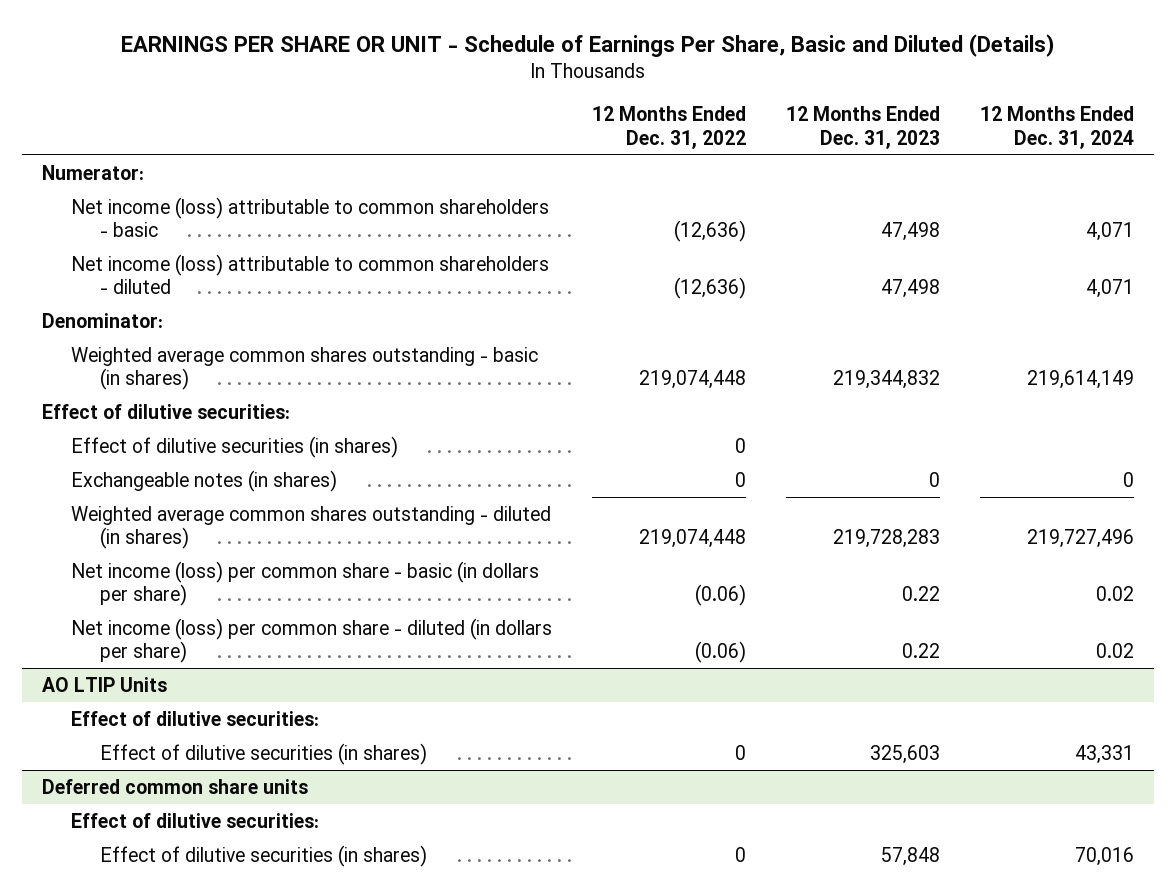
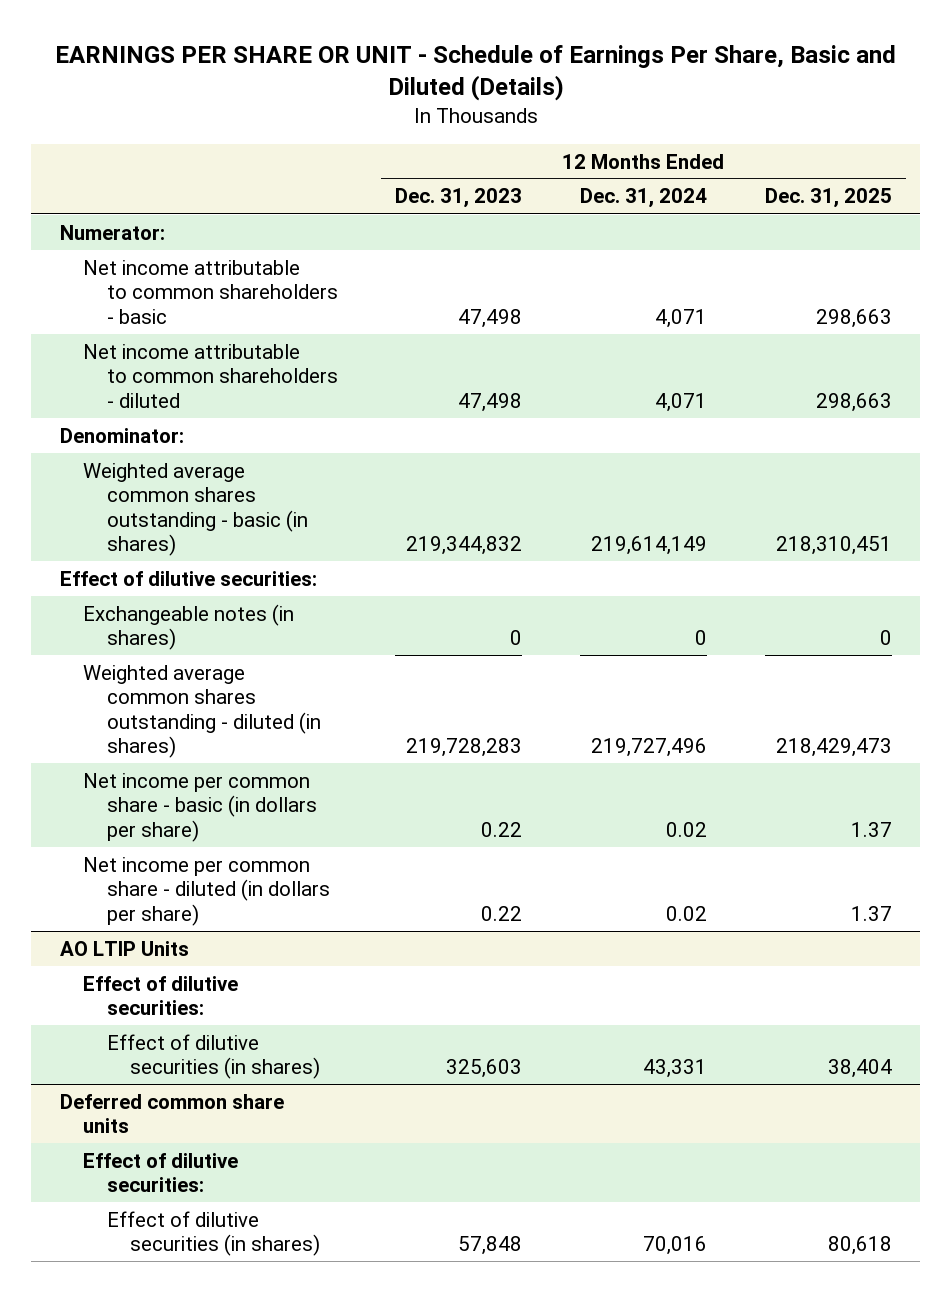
[591,106,746,149] 12 Months Ended Dec. 31, 2022 -> none
none -> [764,188,892,209] Dec. 31, 2025
[70,196,549,238] Net income (loss) attributable to common shareholders - basic -> [83,259,338,324] Net income attributable to common shareholders - basic
[70,253,549,295] Net income (loss) attributable to common shareholders - diluted -> [83,343,338,408] Net income attributable to common shareholders - diluted
[70,435,398,458] Effect of dilutive securities (in shares) -> none
[70,560,539,607] Net income (loss) per common share - basic (in dollars per share) -> [83,772,317,842] Net income per common share - basic (in dollars per share)
[70,617,552,664] Net income (loss) per common share - diluted (in dollars per share) -> [83,856,330,926] Net income per common share - diluted (in dollars per share)

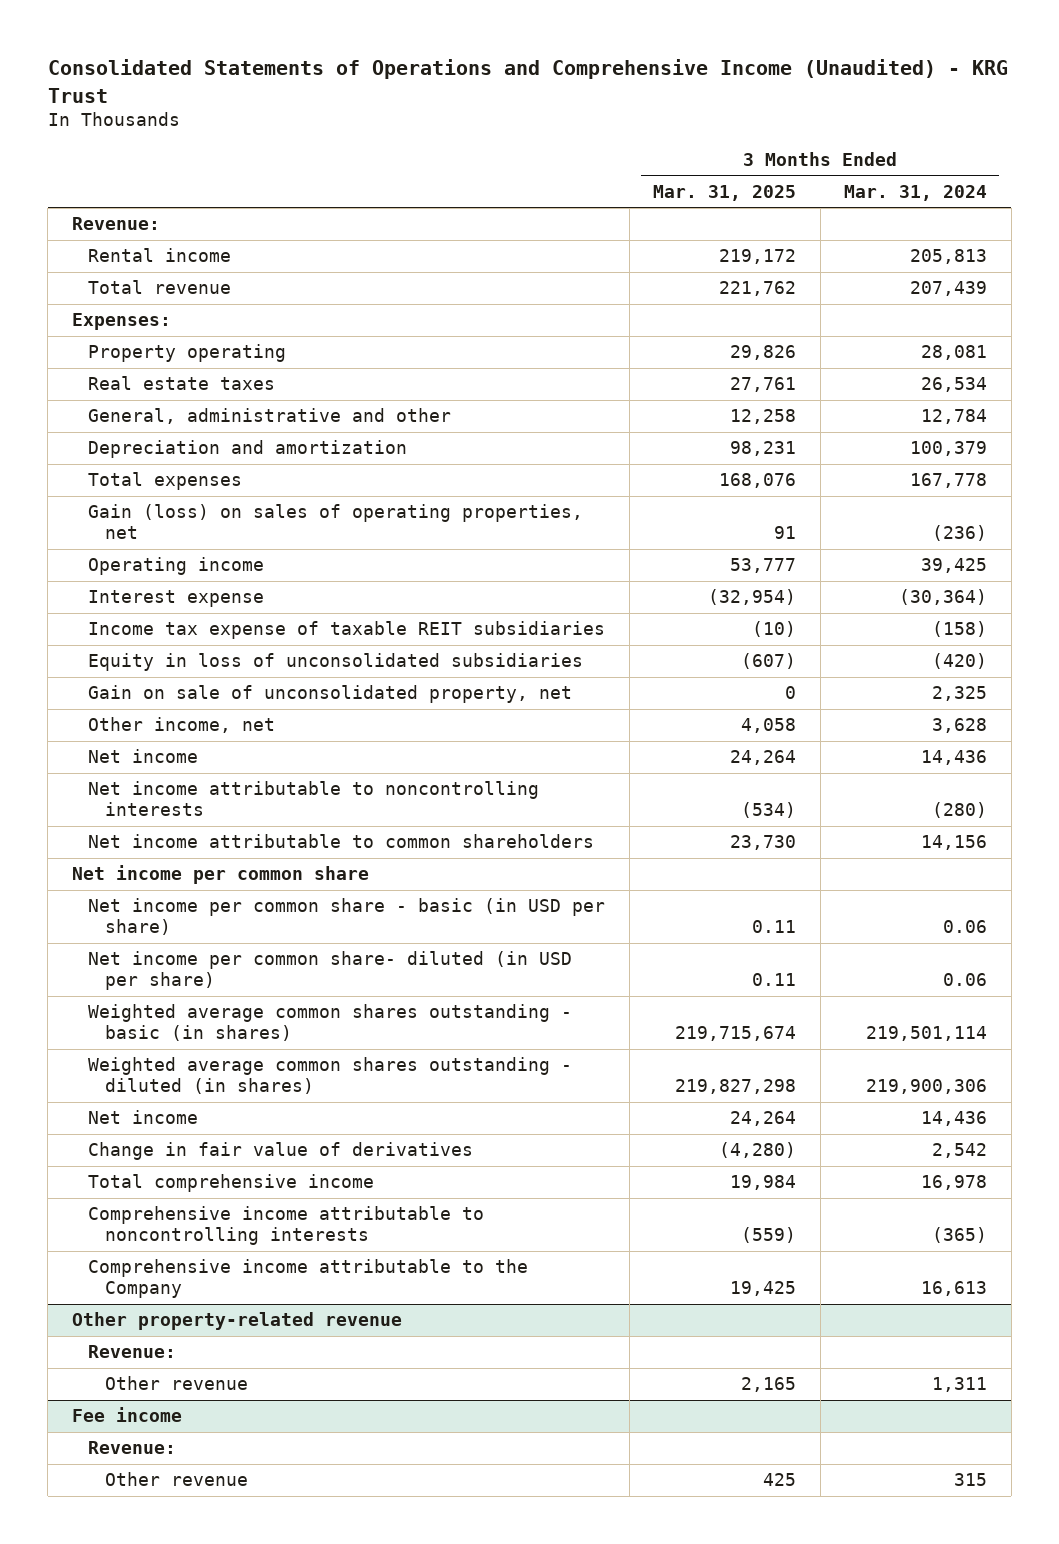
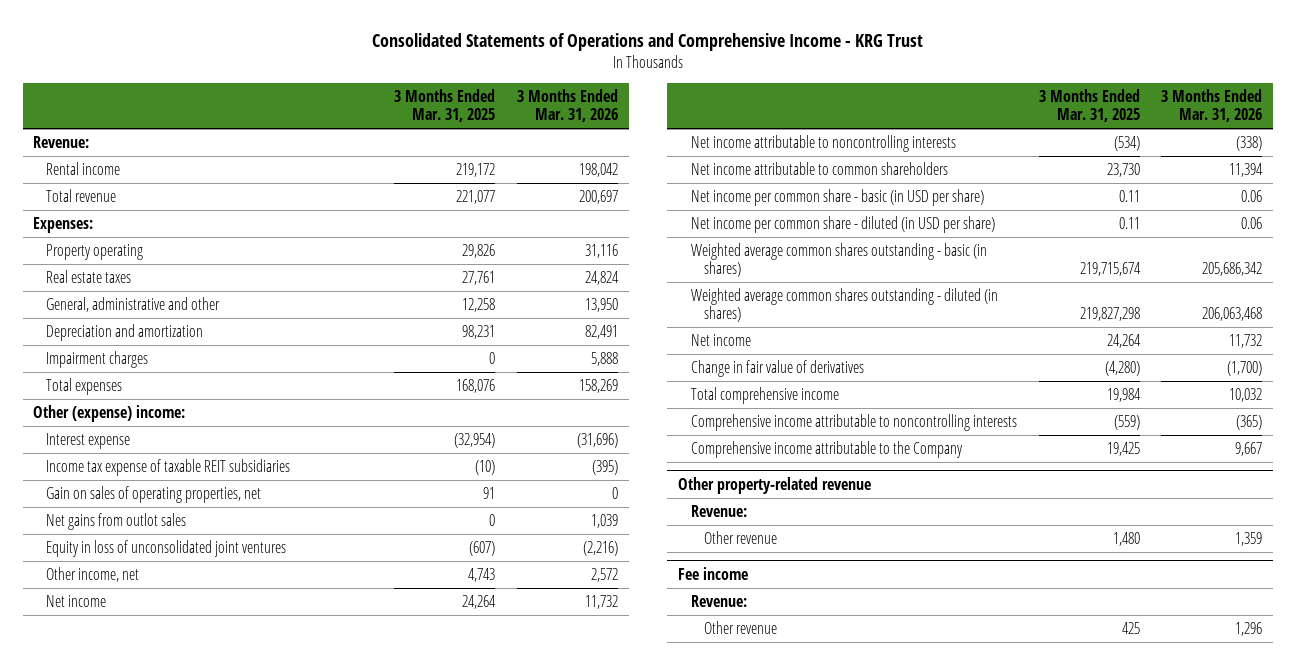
[47,59,1008,103] Consolidated Statements of Operations and Comprehensive Income (Unaudited) - KRG Trust -> [371,32,923,51] Consolidated Statements of Operations and Comprehensive Income - KRG Trust
[844,184,988,201] Mar. 31, 2024 -> none
none -> [516,89,618,123] 3 Months Ended Mar. 31, 2026
[719,281,797,297] 221,762 -> [456,190,496,205] 221,077
none -> [46,351,149,369] Impairment charges
[88,504,584,540] Gain (loss) on sales of operating properties, net -> none
[88,557,265,576] Operating income -> none
none -> [33,405,186,423] Other (expense) income:
[88,685,573,704] Gain on sale of unconsolidated property, net -> none
none -> [46,486,262,504] Gain on sales of operating properties, net
none -> [46,513,187,531] Net gains from outlot sales
[88,653,584,672] Equity in loss of unconsolidated subsidiaries -> [46,540,287,558] Equity in loss of unconsolidated joint ventures
[741,718,797,734] 4,058 -> [468,568,496,583] 4,743
[71,865,369,885] Net income per common share -> none
[88,951,573,991] Net income per common share- diluted (in USD per share) -> [691,216,996,234] Net income per common share - diluted (in USD per share)
[741,1377,797,1393] 2,165 -> [1112,532,1140,547] 1,480

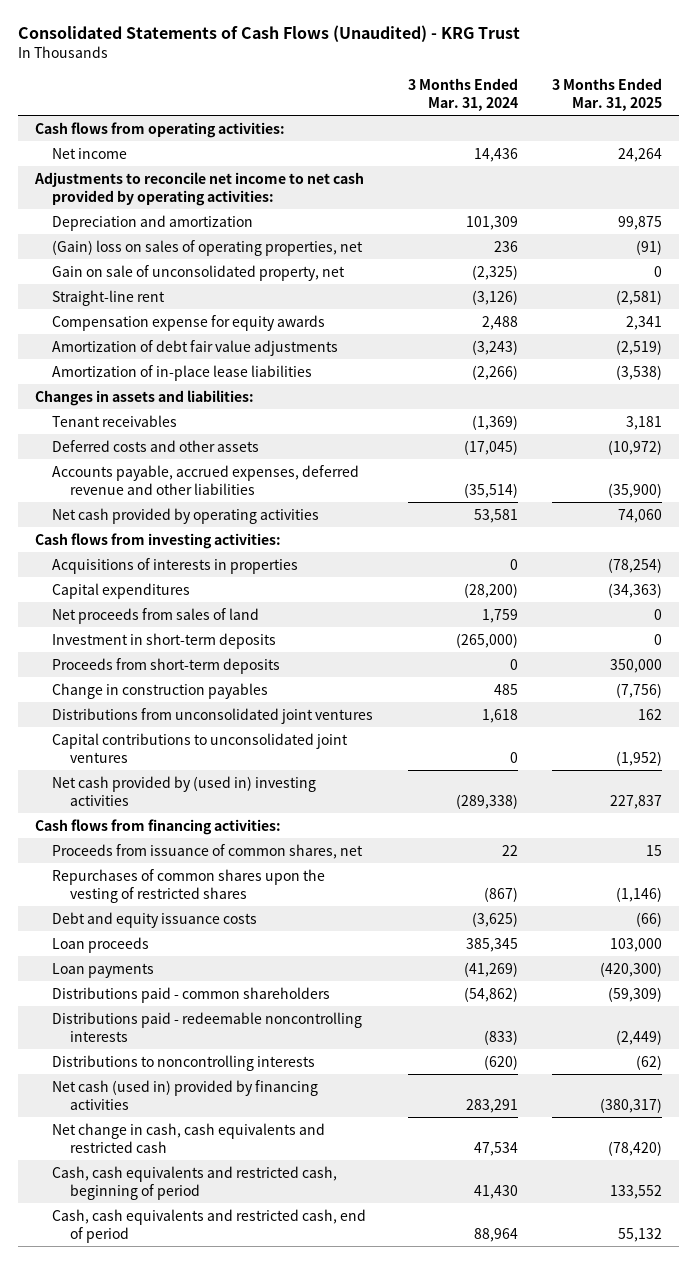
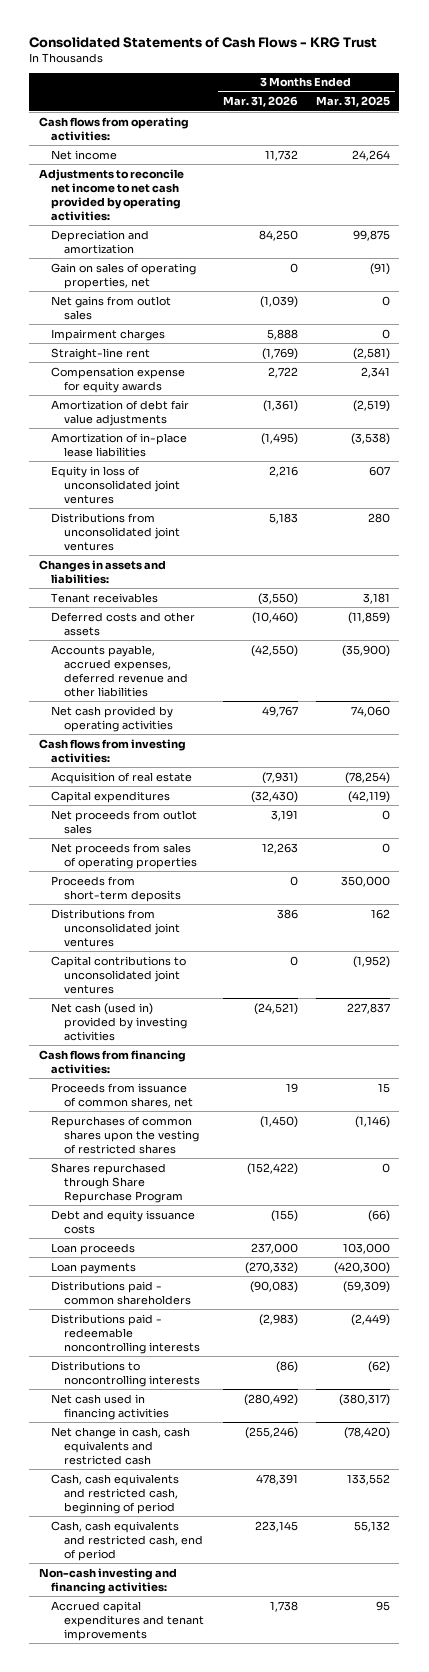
[17,25,520,43] Consolidated Statements of Cash Flows (Unaudited) - KRG Trust -> [29,36,378,48] Consolidated Statements of Cash Flows - KRG Trust
[407,77,518,111] 3 Months Ended Mar. 31, 2024 -> none
none -> [222,96,298,108] Mar. 31, 2026
[52,264,346,281] Gain on sale of unconsolidated property, net -> none
[52,239,364,256] (Gain) loss on sales of operating properties, net -> [51,262,197,289] Gain on sales of operating properties, net
none -> [51,295,172,320] Net gains from outlot sales
none -> [51,328,166,341] Impairment charges
none -> [51,465,181,504] Equity in loss of unconsolidated joint ventures
none -> [51,512,181,551] Distributions from unconsolidated joint ventures
[607,439,662,455] (10,972) -> [348,611,391,624] (11,859)
[52,632,277,649] Investment in short-term deposits -> none
[52,557,299,574] Acquisitions of interests in properties -> [51,771,193,784] Acquisition of real estate
[607,582,662,598] (34,363) -> [348,790,391,803] (42,119)
[52,607,260,624] Net proceeds from sales of land -> [51,809,198,834] Net proceeds from outlot sales
none -> [51,842,198,869] Net proceeds from sales of operating properties
[52,682,269,699] Change in construction payables -> none
[52,775,317,806] Net cash provided by (used in) investing activities -> [51,1002,188,1041] Net cash (used in) provided by investing activities
none -> [51,1162,184,1203] Shares repurchased through Share Repurchase Program
[52,1079,319,1110] Net cash (used in) provided by financing activities -> [51,1393,170,1420] Net cash used in financing activities
none -> [38,1567,177,1594] Non-cash investing and financing activities:
none -> [51,1600,205,1641] Accrued capital expenditures and tenant improvements

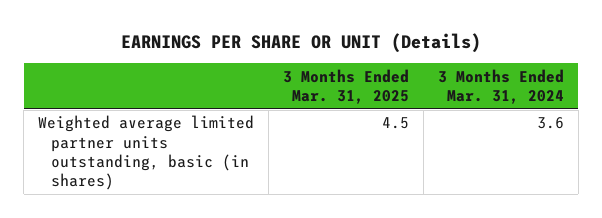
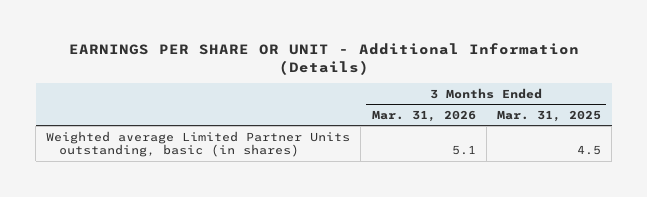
[121,32,482,53] EARNINGS PER SHARE OR UNIT (Details) -> [68,42,579,75] EARNINGS PER SHARE OR UNIT - Additional Information (Details)
[437,68,564,104] 3 Months Ended Mar. 31, 2024 -> none
none -> [371,109,476,122] Mar. 31, 2026
[38,115,255,191] Weighted average limited partner units outstanding, basic (in shares) -> [46,130,351,158] Weighted average Limited Partner Units outstanding, basic (in shares)

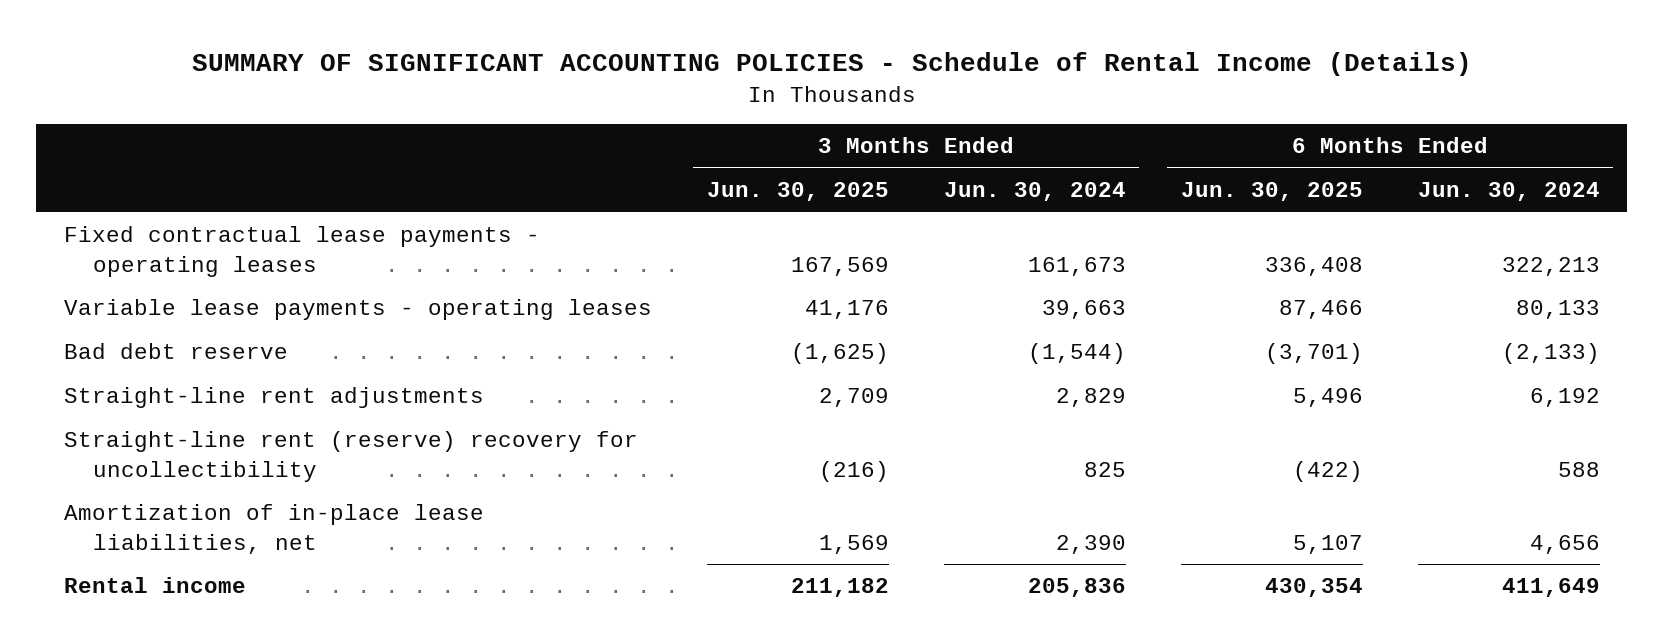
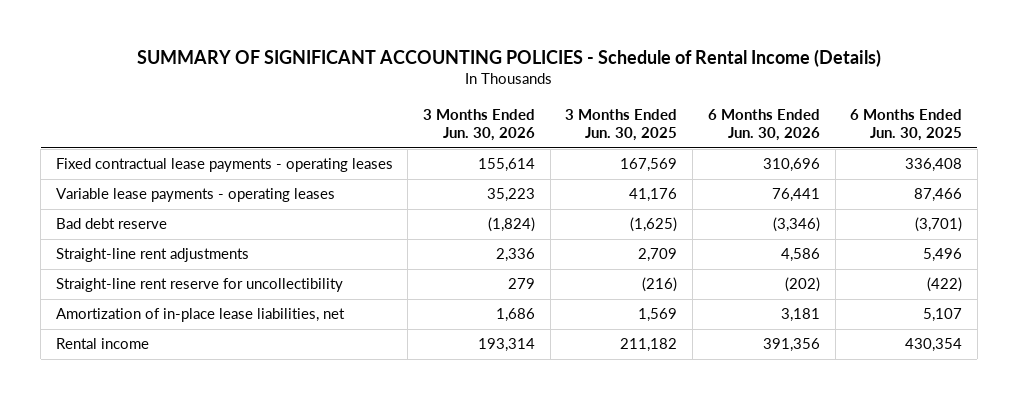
[943,182,1126,202] Jun. 30, 2024 -> none
[1417,182,1600,202] Jun. 30, 2024 -> none
none -> [423,108,536,142] 3 Months Ended Jun. 30, 2026
none -> [707,108,820,142] 6 Months Ended Jun. 30, 2026
[63,431,638,482] Straight-line rent (reserve) recovery for uncollectibility -> [55,278,343,293] Straight-line rent reserve for uncollectibility

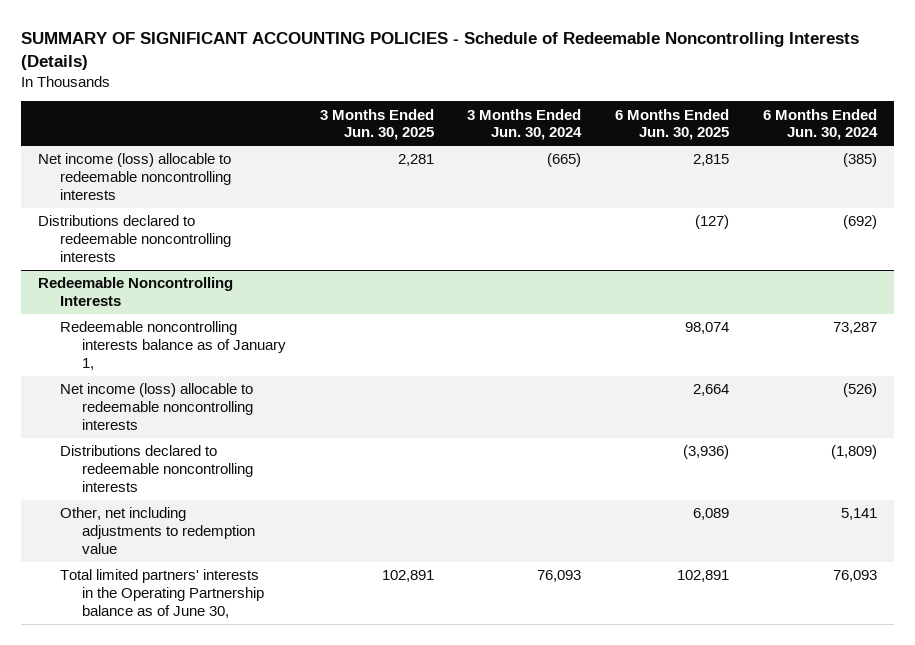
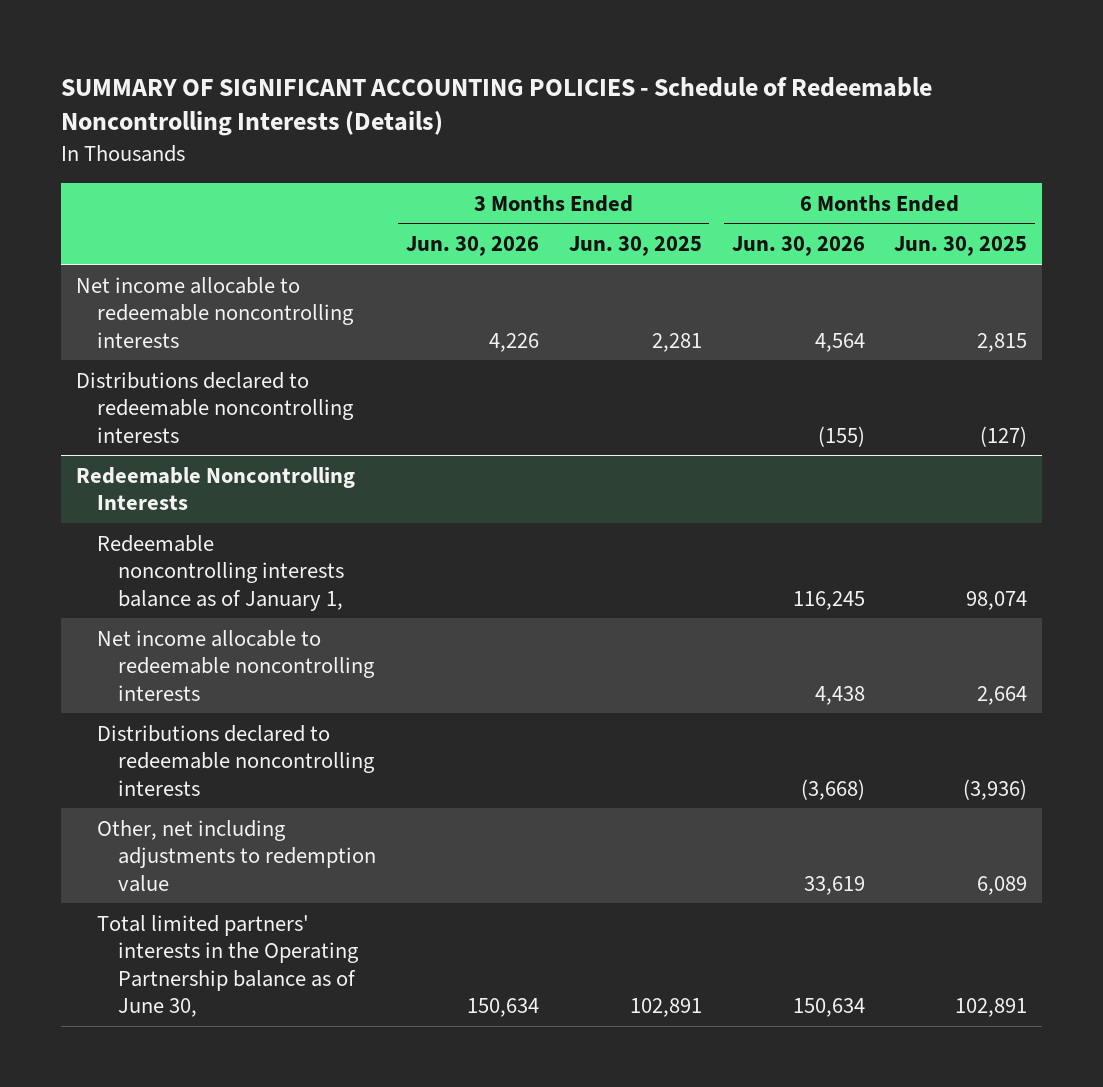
[467,108,583,141] 3 Months Ended Jun. 30, 2024 -> none
[763,108,879,141] 6 Months Ended Jun. 30, 2024 -> none
none -> [405,236,539,257] Jun. 30, 2026
none -> [731,236,865,257] Jun. 30, 2026
[37,153,231,200] Net income (loss) allocable to redeemable noncontrolling interests -> [75,276,354,348] Net income allocable to redeemable noncontrolling interests
[59,383,253,430] Net income (loss) allocable to redeemable noncontrolling interests -> [96,629,375,701] Net income allocable to redeemable noncontrolling interests

